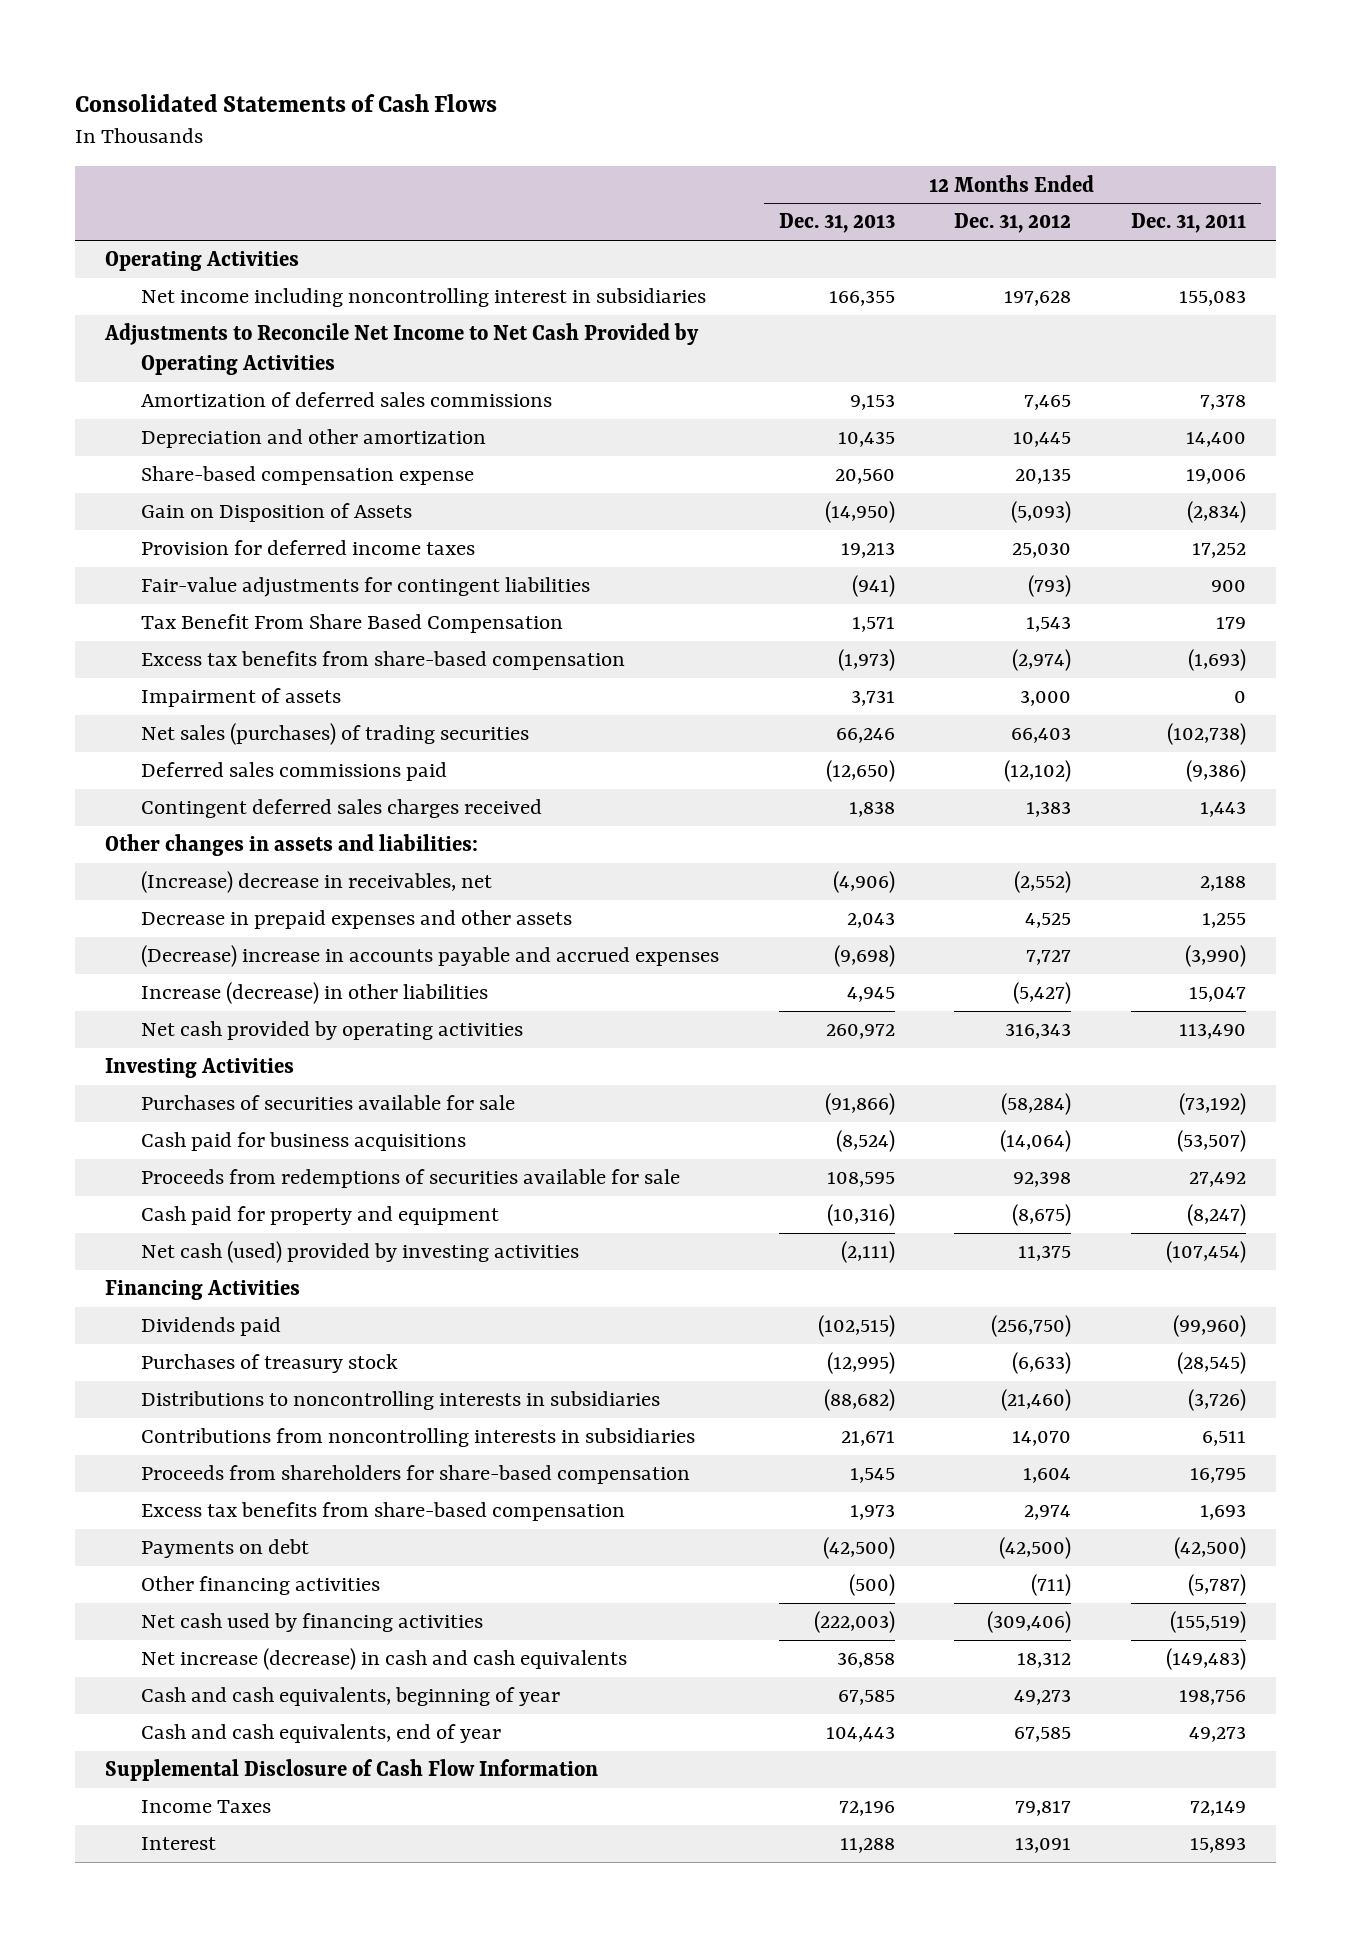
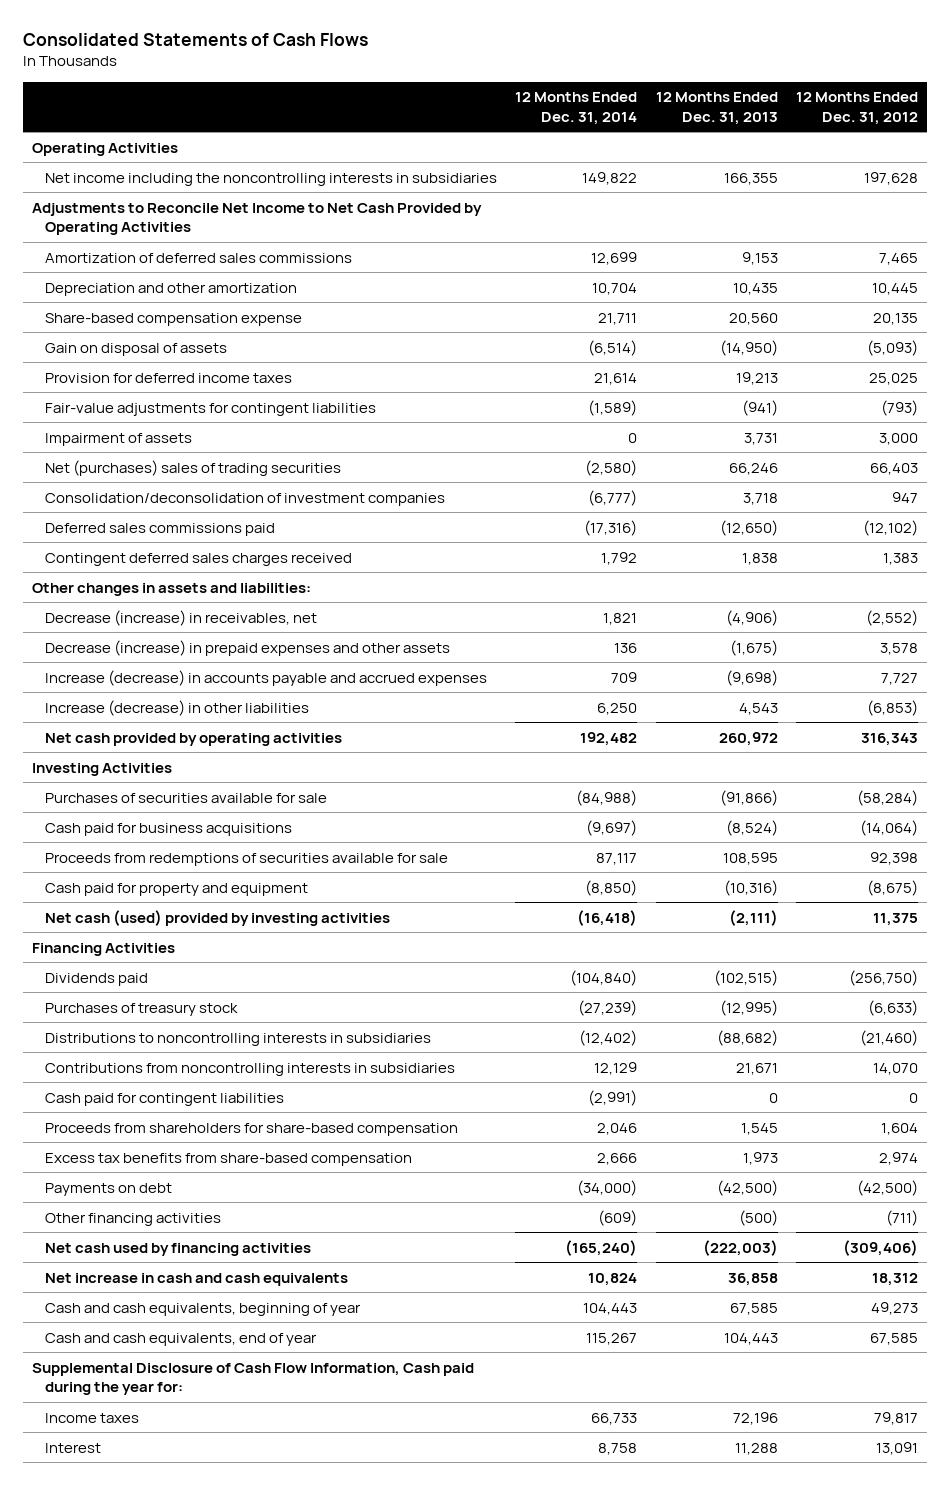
[1130,213,1246,234] Dec. 31, 2011 -> none
none -> [515,92,638,125] 12 Months Ended Dec. 31, 2014
[141,288,707,308] Net income including noncontrolling interest in subsidiaries -> [44,172,497,186] Net income including the noncontrolling interests in subsidiaries
[141,503,413,523] Gain on Disposition of Assets -> [44,342,227,356] Gain on disposal of assets
[1012,542,1072,559] 25,030 -> [868,372,918,385] 25,025
[141,614,564,634] Tax Benefit From Share Based Compensation -> none
[141,651,626,671] Excess tax benefits from share-based compensation -> none
[141,723,530,746] Net sales (purchases) of trading securities -> [44,459,341,476] Net (purchases) sales of trading securities
none -> [44,492,445,506] Consolidation/deconsolidation of investment companies
[141,871,493,894] (Increase) decrease in receivables, net -> [44,609,317,626] Decrease (increase) in receivables, net
[141,910,573,930] Decrease in prepaid expenses and other assets -> [44,639,450,656] Decrease (increase) in prepaid expenses and other assets
[846,912,895,929] 2,043 -> [729,639,778,656] (1,675)
[1025,913,1072,929] 4,525 -> [879,642,918,655] 3,578
[141,945,720,968] (Decrease) increase in accounts payable and accrued expenses -> [44,669,487,686] Increase (decrease) in accounts payable and accrued expenses
[846,987,895,1003] 4,945 -> [738,702,778,715] 4,543
[1013,982,1072,1005] (5,427) -> [866,699,918,716] (6,853)
none -> [44,1092,284,1106] Cash paid for contingent liabilities
[141,1648,628,1671] Net increase (decrease) in cash and cash equivalents -> [44,1272,348,1286] Net increase in cash and cash equivalents
[105,1759,599,1782] Supplemental Disclosure of Cash Flow Information -> [31,1362,474,1395] Supplemental Disclosure of Cash Flow Information, Cash paid during the year for:
[141,1800,272,1814] Income Taxes -> [44,1412,139,1423] Income taxes

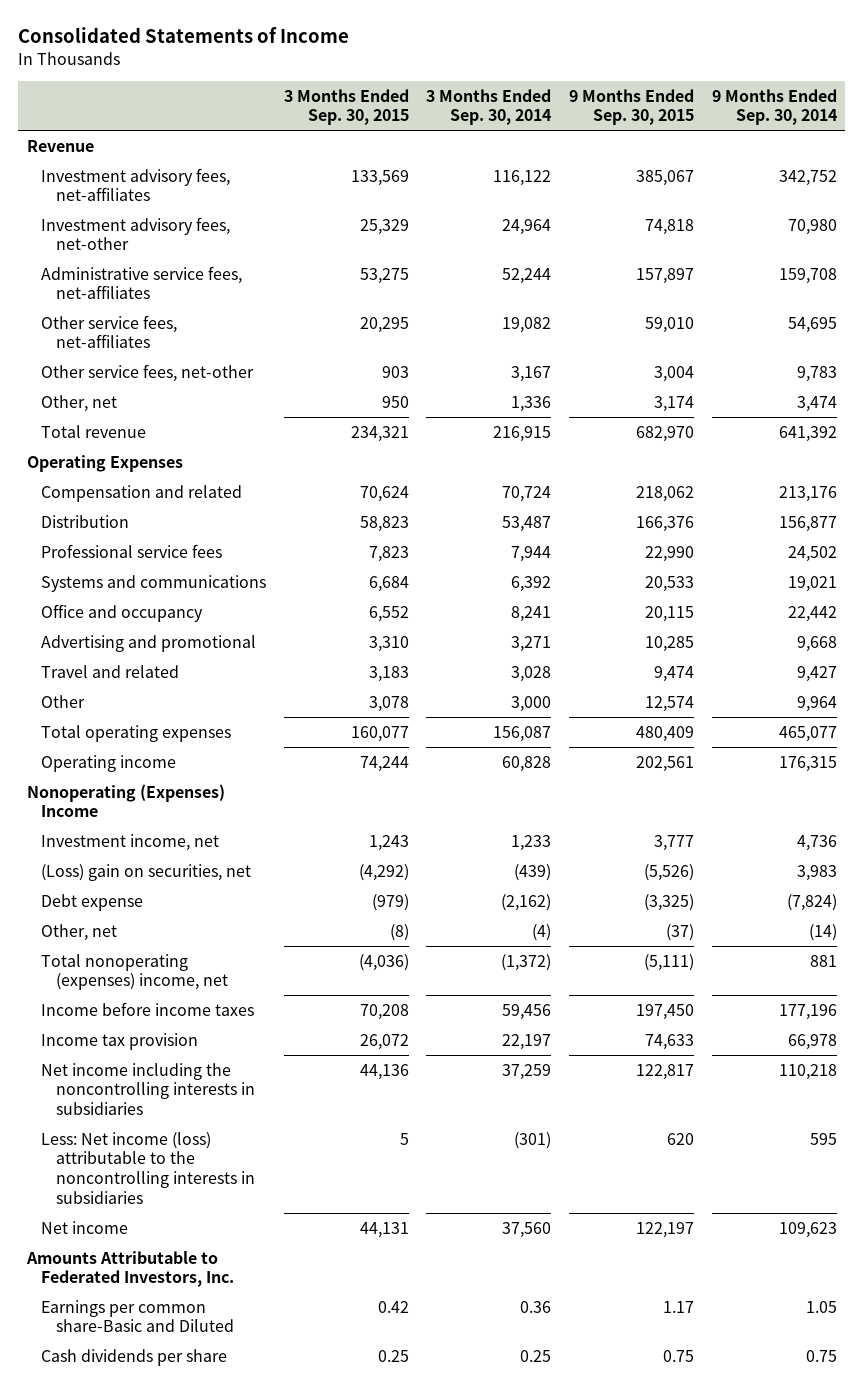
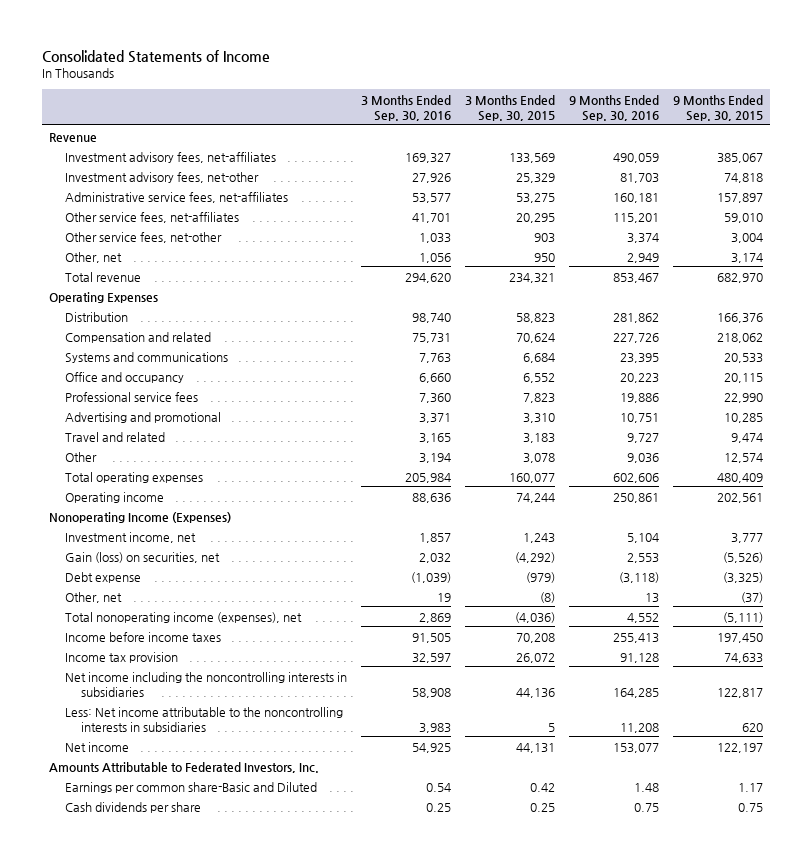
[426,88,552,126] 3 Months Ended Sep. 30, 2014 -> none
[711,88,837,126] 9 Months Ended Sep. 30, 2014 -> none
none -> [360,94,451,122] 3 Months Ended Sep. 30, 2016
none -> [568,94,659,122] 9 Months Ended Sep. 30, 2016
[41,484,243,502] Compensation and related -> [64,331,211,343] Compensation and related
[41,543,223,558] Professional service fees -> [64,391,198,402] Professional service fees
[26,783,225,818] Nonoperating (Expenses) Income -> [48,511,231,523] Nonoperating Income (Expenses)
[41,863,252,881] (Loss) gain on securities, net -> [64,551,220,563] Gain (loss) on securities, net
[41,953,229,991] Total nonoperating (expenses) income, net -> [64,611,302,623] Total nonoperating income (expenses), net
[41,1131,256,1204] Less: Net income (loss) attributable to the noncontrolling interests in subsidiaries -> [64,706,343,732] Less: Net income attributable to the noncontrolling interests in subsidiaries

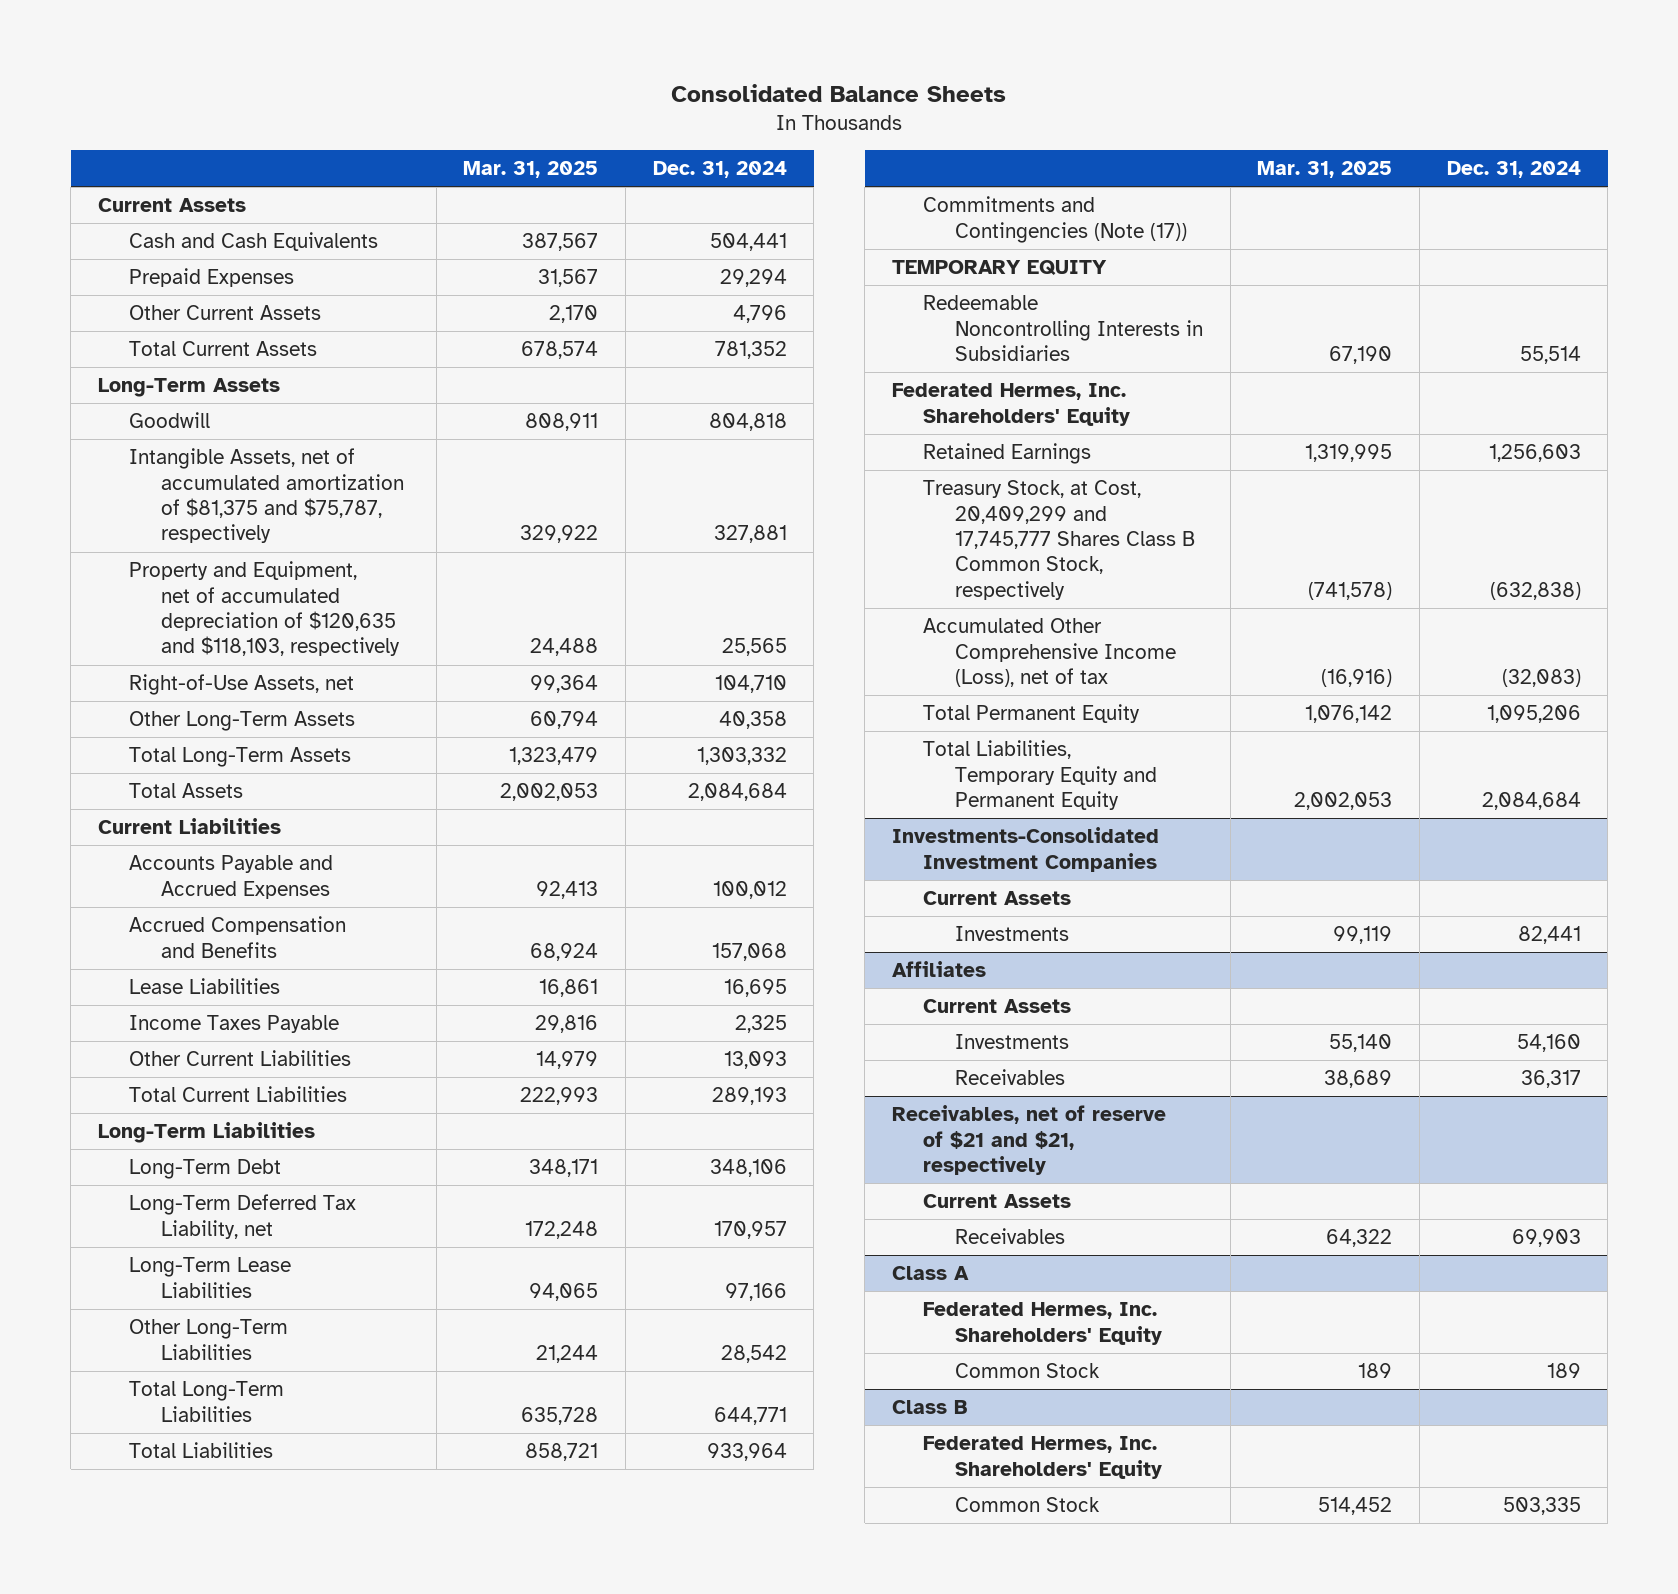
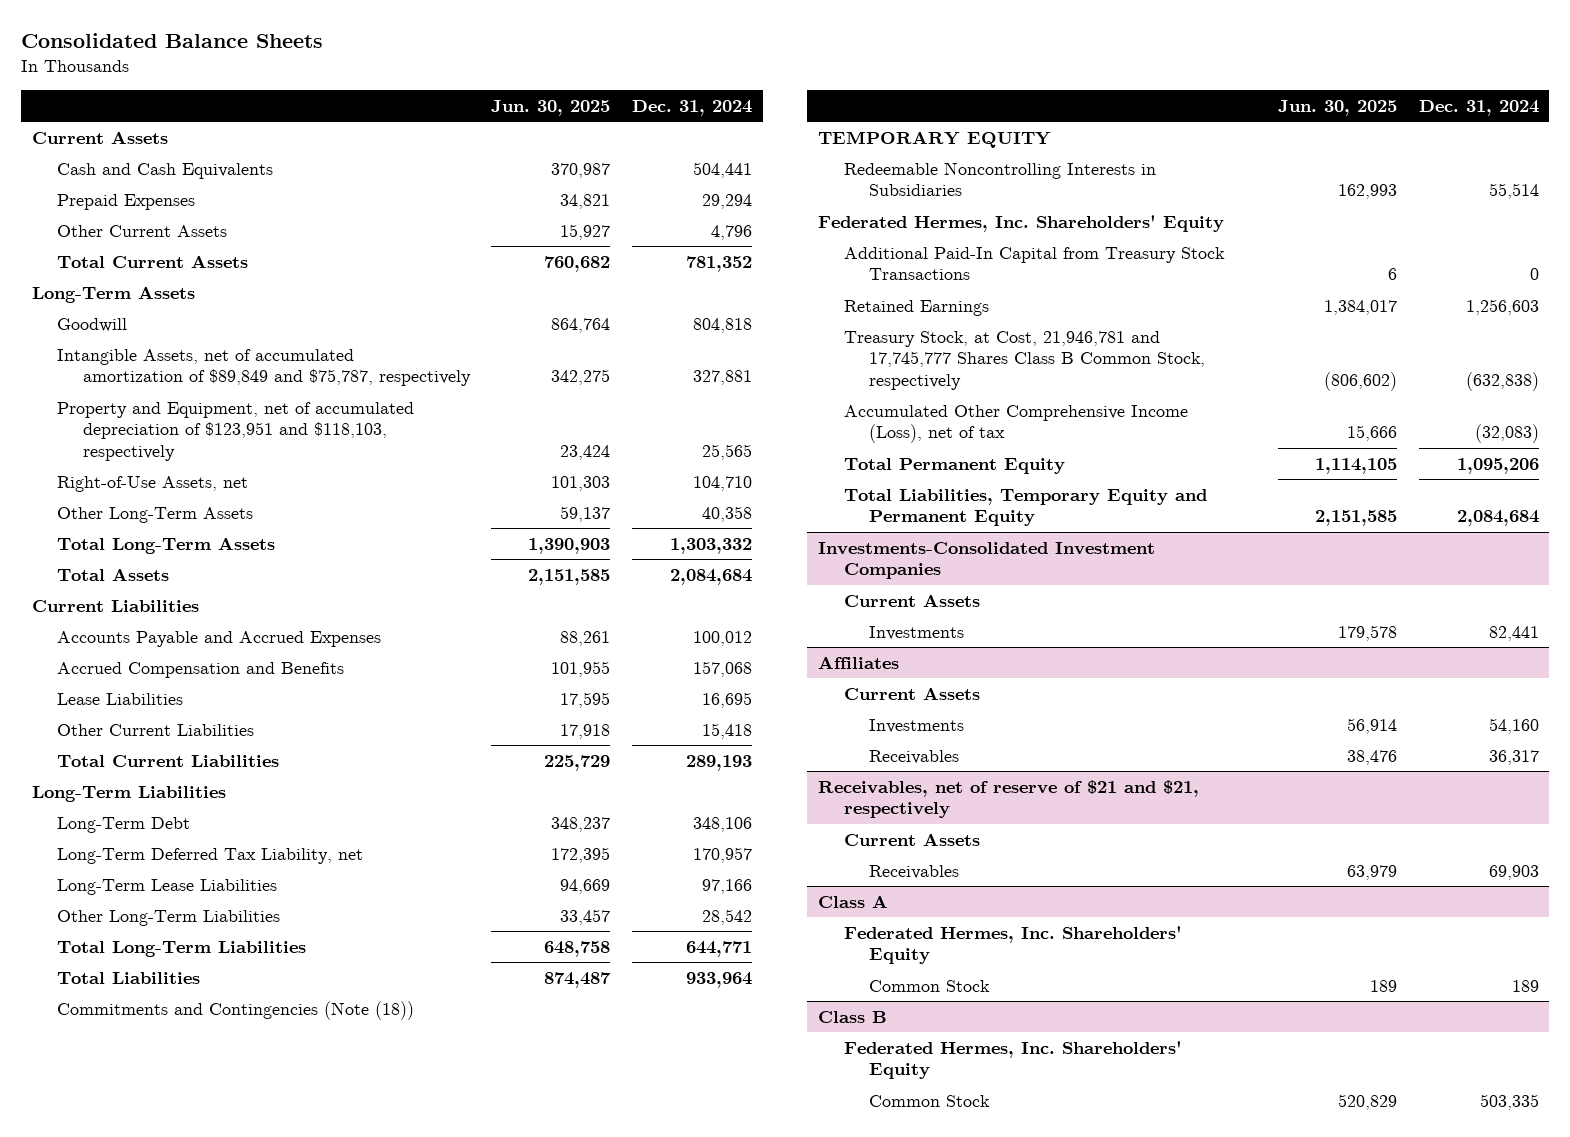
[463,161,599,179] Mar. 31, 2025 -> none
none -> [491,99,611,116] Jun. 30, 2025
[129,448,404,544] Intangible Assets, net of accumulated amortization of $81,375 and $75,787, respectively -> [57,348,471,387] Intangible Assets, net of accumulated amortization of $89,849 and $75,787, respectively
[129,561,400,657] Property and Equipment, net of accumulated depreciation of $120,635 and $118,103, respectively -> [57,401,415,462] Property and Equipment, net of accumulated depreciation of $123,951 and $118,103, respectively
[129,1015,340,1034] Income Taxes Payable -> none
[723,1051,787,1070] 13,093 -> [702,722,753,739] 15,418
[923,196,1187,243] Commitments and Contingencies (Note (17)) -> [57,1000,415,1020] Commitments and Contingencies (Note (18))
none -> [843,246,1225,281] Additional Paid-In Capital from Treasury Stock Transactions
[923,480,1195,600] Treasury Stock, at Cost, 20,409,299 and 17,745,777 Shares Class B Common Stock, respectively -> [843,330,1206,391] Treasury Stock, at Cost, 21,946,781 and 17,745,777 Shares Class B Common Stock, respectively

